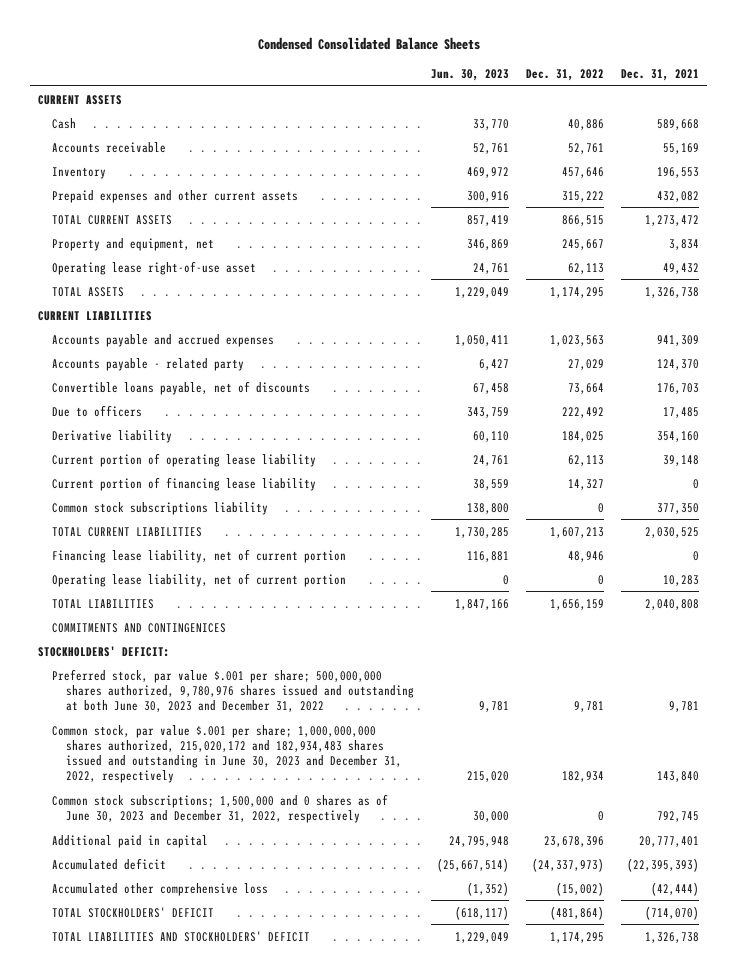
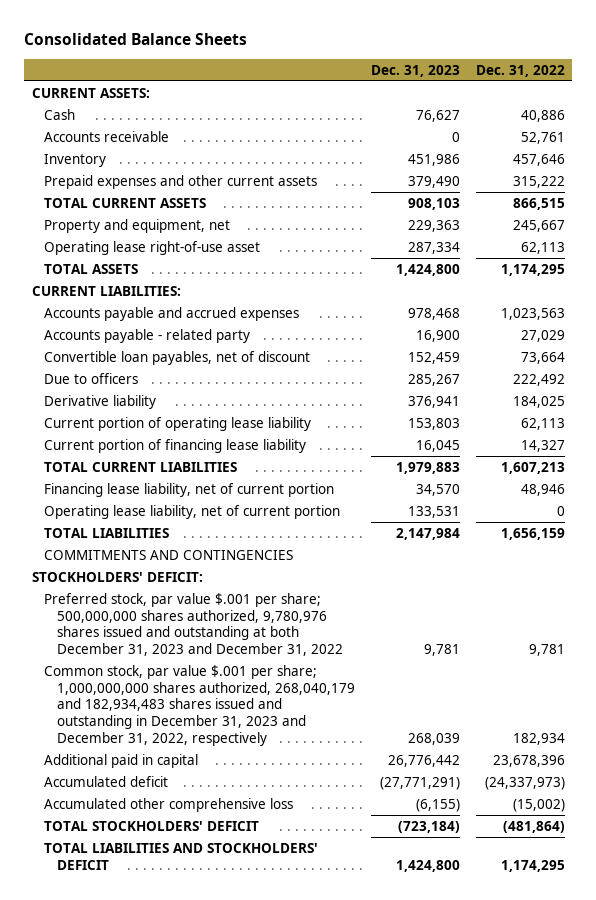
[257,37,480,51] Condensed Consolidated Balance Sheets -> [23,32,247,45] Consolidated Balance Sheets
[430,68,509,81] Jun. 30, 2023 -> none
[620,68,699,81] Dec. 31, 2021 -> none
none -> [370,64,460,77] Dec. 31, 2023
[38,94,123,105] CURRENT ASSETS -> [31,87,150,98] CURRENT ASSETS:
[38,310,153,321] CURRENT LIABILITIES -> [31,285,181,296] CURRENT LIABILITIES:
[52,380,311,395] Convertible loans payable, net of discounts -> [44,350,311,365] Convertible loan payables, net of discount
[52,501,269,515] Common stock subscriptions liability -> none
[52,622,227,633] COMMITMENTS AND CONTINGENICES -> [44,549,294,560] COMMITMENTS AND CONTINGENCIES
[52,793,389,823] Common stock subscriptions; 1,500,000 and 0 shares as of June 30, 2023 and December 31, 2022, respectively -> none
[52,668,414,713] Preferred stock, par value $.001 per share; 500,000,000 shares authorized, 9,780,976 shares issued and outstanding at both June 30, 2023 and December 31, 2022 -> [44,592,344,657] Preferred stock, par value $.001 per share; 500,000,000 shares authorized, 9,780,976 shares issued and outstanding at both December 31, 2023 and December 31, 2022
[52,724,402,784] Common stock, par value $.001 per share; 1,000,000,000 shares authorized, 215,020,172 and 182,934,483 shares issued and outstanding in June 30, 2023 and December 31, 2022, respectively -> [44,664,356,746] Common stock, par value $.001 per share; 1,000,000,000 shares authorized, 268,040,179 and 182,934,483 shares issued and outstanding in December 31, 2023 and December 31, 2022, respectively

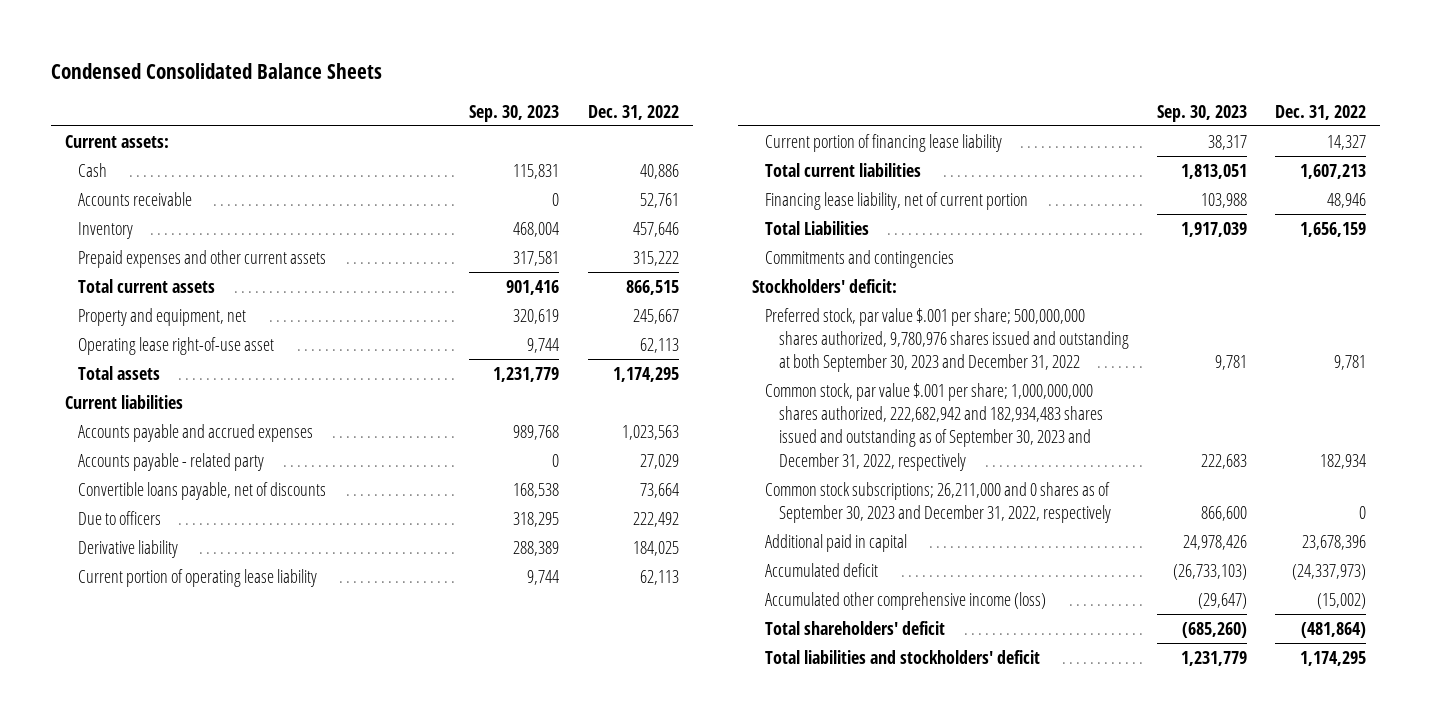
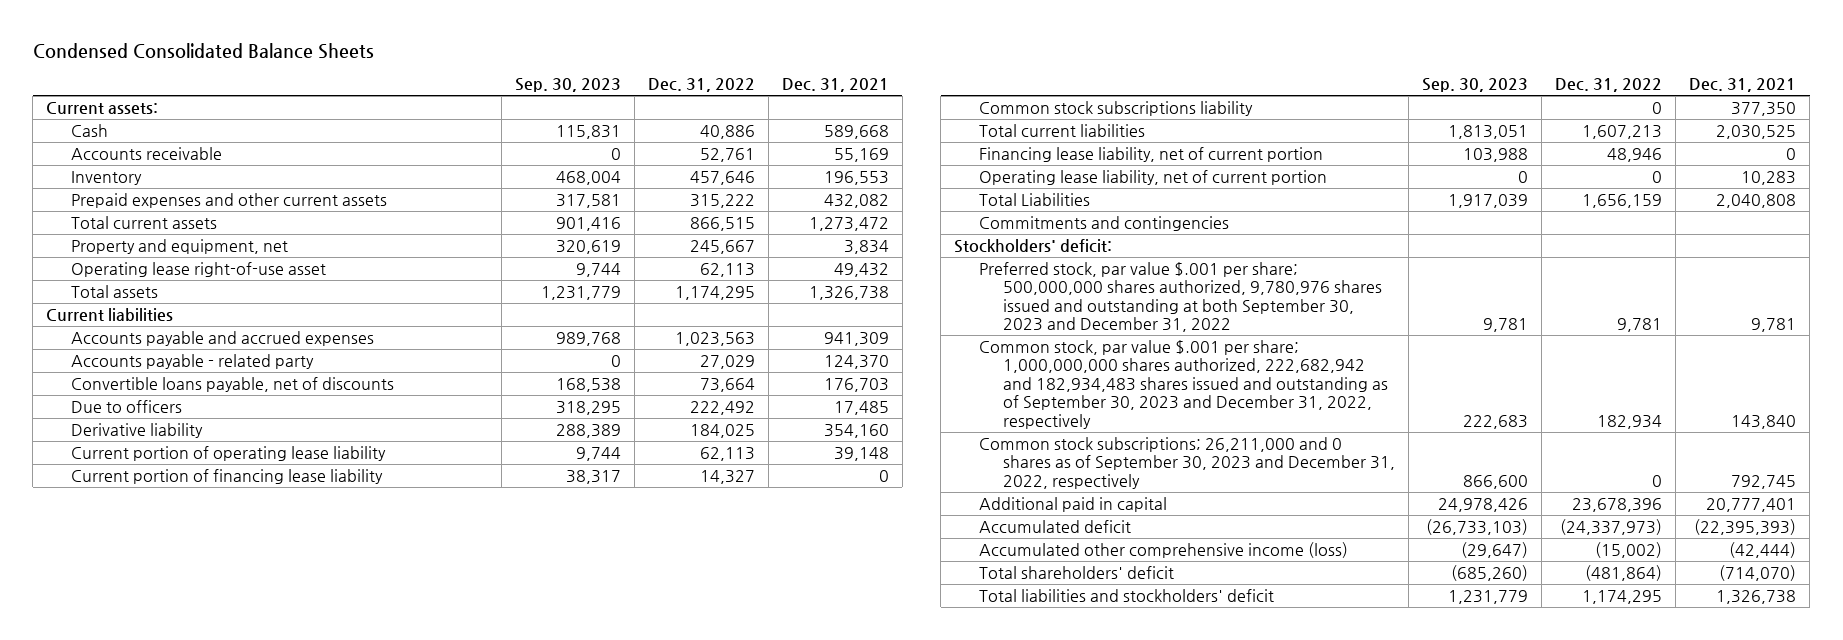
none -> [781,78,889,93] Dec. 31, 2021
none -> [978,100,1253,116] Common stock subscriptions liability
none -> [978,169,1327,185] Operating lease liability, net of current portion

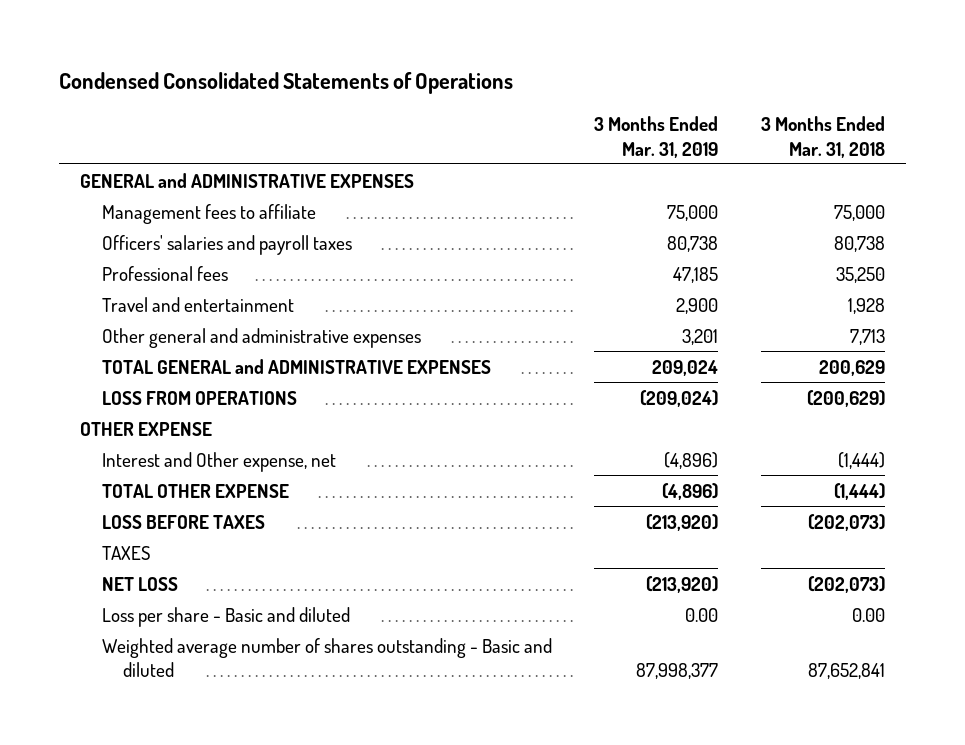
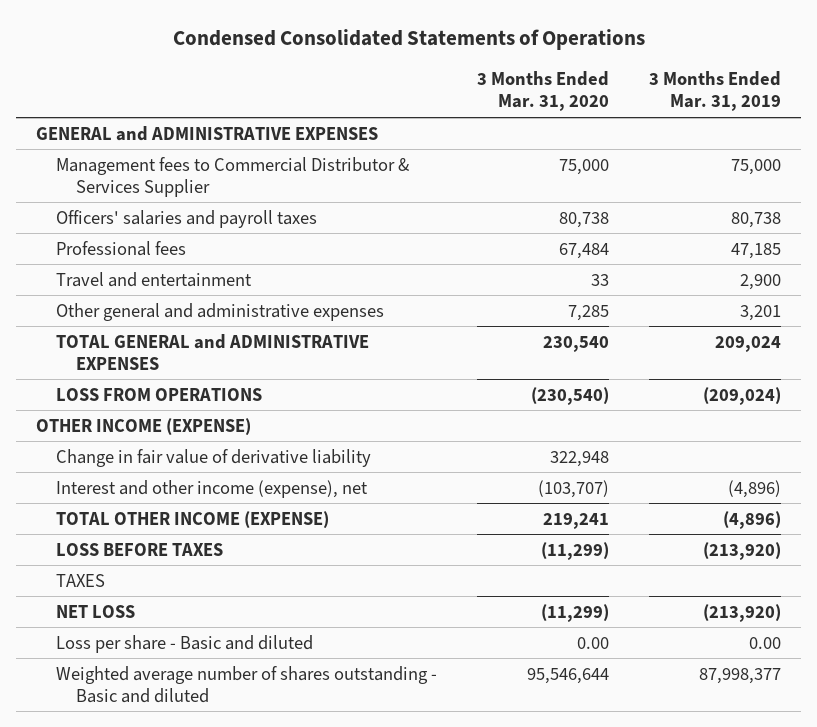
[760,115,885,158] 3 Months Ended Mar. 31, 2018 -> none
none -> [477,71,610,112] 3 Months Ended Mar. 31, 2020
[101,203,316,224] Management fees to affiliate -> [56,156,410,197] Management fees to Commercial Distributor & Services Supplier
[80,421,213,436] OTHER EXPENSE -> [36,417,252,435] OTHER INCOME (EXPENSE)
none -> [56,448,372,467] Change in fair value of derivative liability
[101,451,336,472] Interest and Other expense, net -> [56,479,369,498] Interest and other income (expense), net
[101,483,289,498] TOTAL OTHER EXPENSE -> [56,510,330,528] TOTAL OTHER INCOME (EXPENSE)

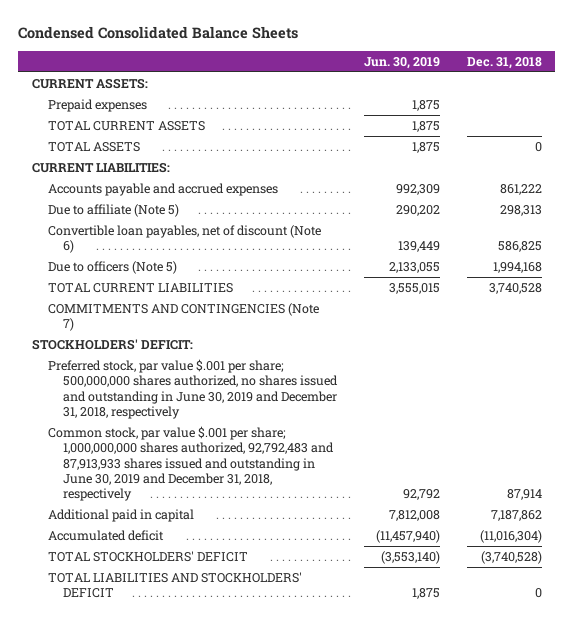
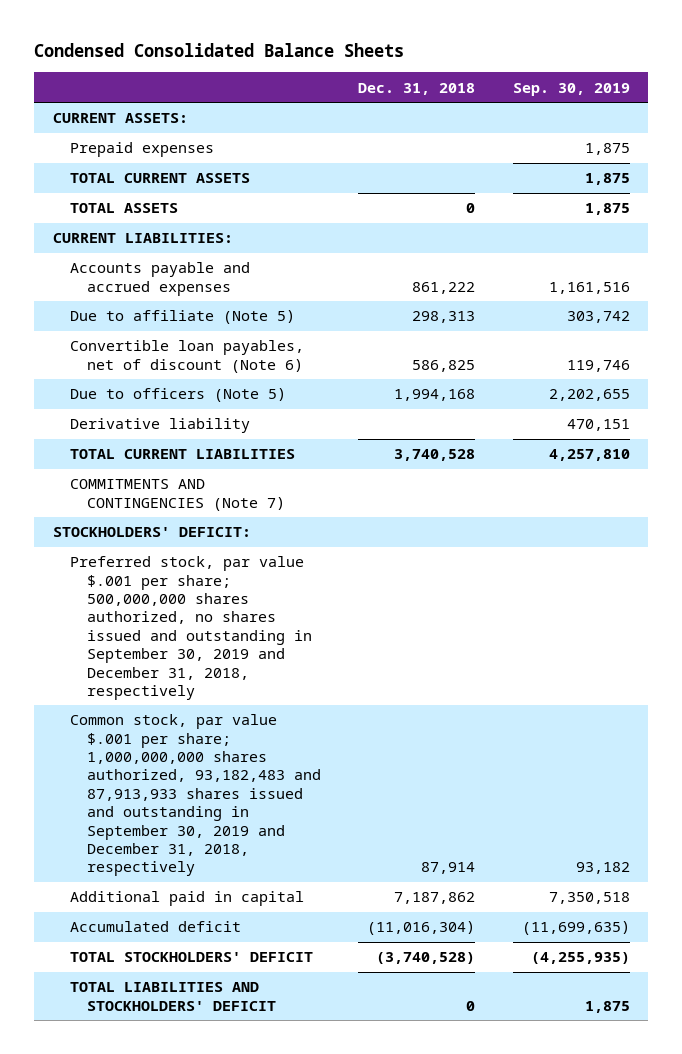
[364,56,441,69] Jun. 30, 2019 -> none
none -> [512,82,630,96] Sep. 30, 2019
none -> [69,418,250,434] Derivative liability
[47,359,339,419] Preferred stock, par value $.001 per share; 500,000,000 shares authorized, no shares issued and outstanding in June 30, 2019 and December 31, 2018, respectively -> [69,556,313,701] Preferred stock, par value $.001 per share; 500,000,000 shares authorized, no shares issued and outstanding in September 30, 2019 and December 31, 2018, respectively
[47,426,335,502] Common stock, par value $.001 per share; 1,000,000,000 shares authorized, 92,792,483 and 87,913,933 shares issued and outstanding in June 30, 2019 and December 31, 2018, respectively -> [69,714,322,877] Common stock, par value $.001 per share; 1,000,000,000 shares authorized, 93,182,483 and 87,913,933 shares issued and outstanding in September 30, 2019 and December 31, 2018, respectively

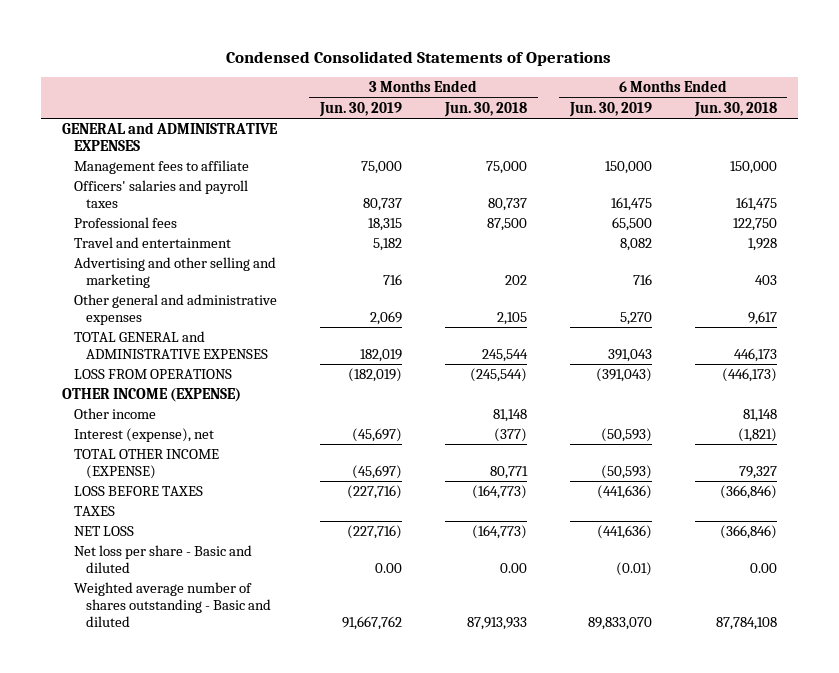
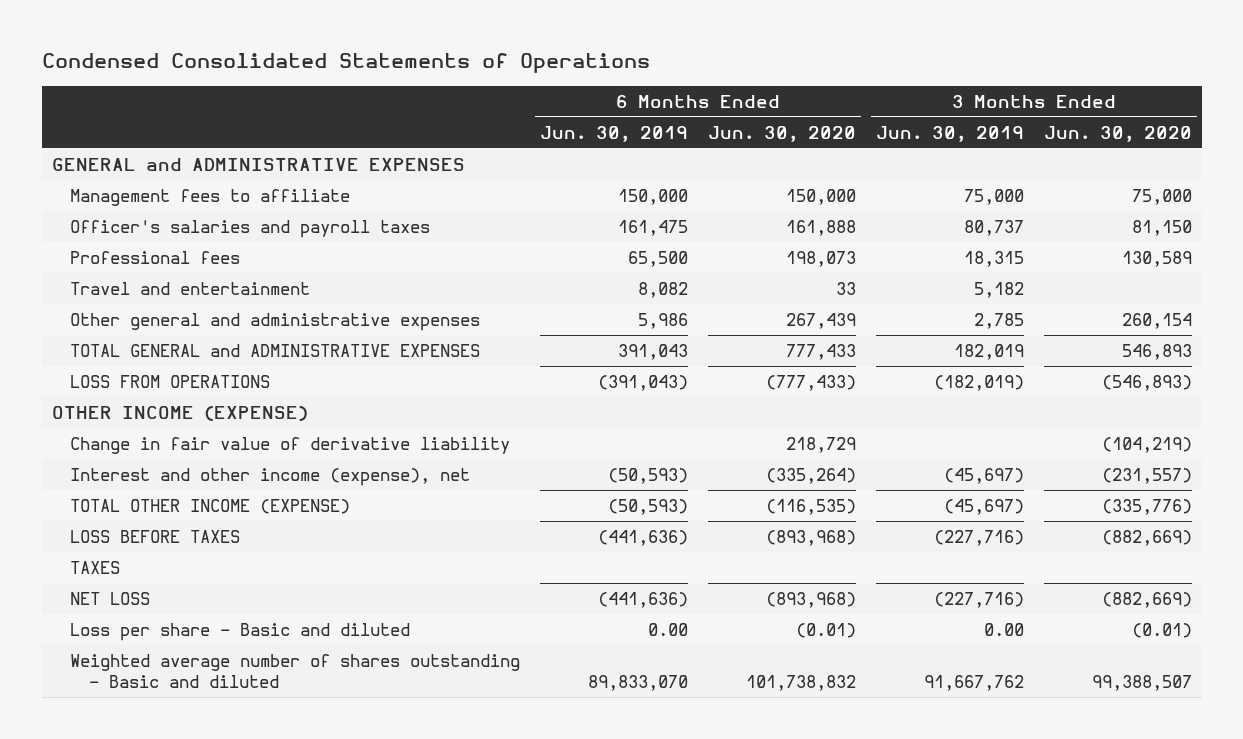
[443,101,527,117] Jun. 30, 2018 -> none
[693,101,777,117] Jun. 30, 2018 -> none
none -> [707,125,856,142] Jun. 30, 2020
none -> [1043,125,1192,142] Jun. 30, 2020
[73,180,248,208] Officers' salaries and payroll taxes -> [70,220,431,239] Officer's salaries and payroll taxes
[73,257,276,288] Advertising and other selling and marketing -> none
[369,310,402,325] 2,069 -> [973,313,1024,330] 2,785
[619,311,652,325] 5,270 -> [638,313,689,330] 5,986
[73,408,156,420] Other income -> none
none -> [70,437,511,455] Change in fair value of derivative liability
[73,428,214,443] Interest (expense), net -> [70,468,471,487] Interest and other income (expense), net
[73,545,252,573] Net loss per share - Basic and diluted -> [70,623,411,642] Loss per share - Basic and diluted
[615,561,652,576] (0.01) -> [648,623,689,637] 0.00

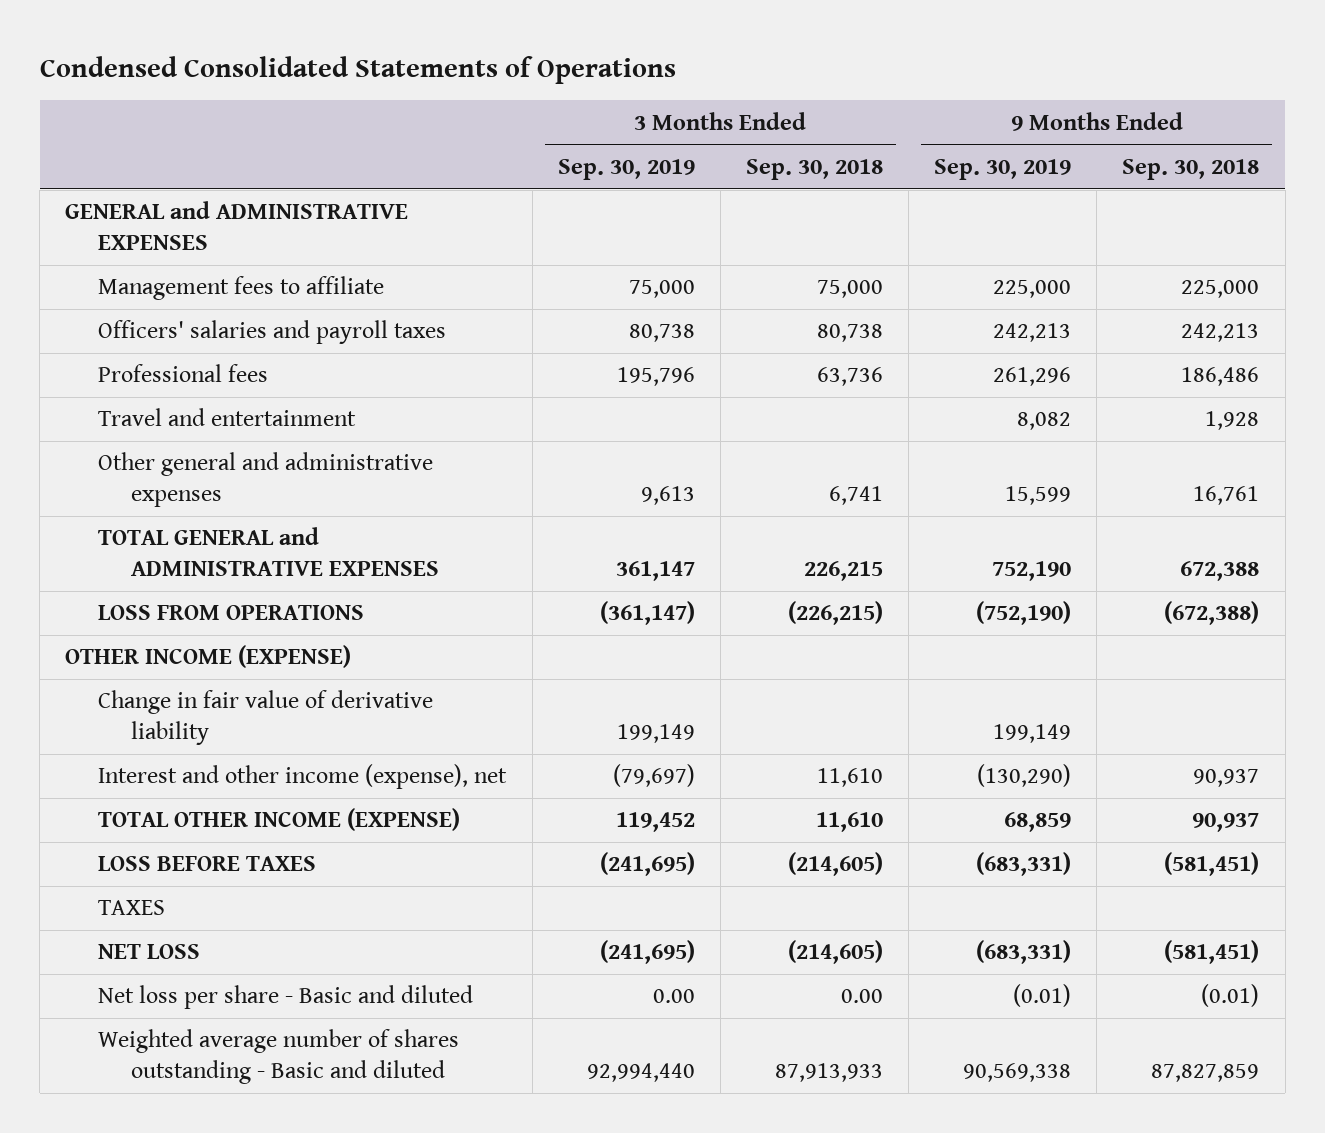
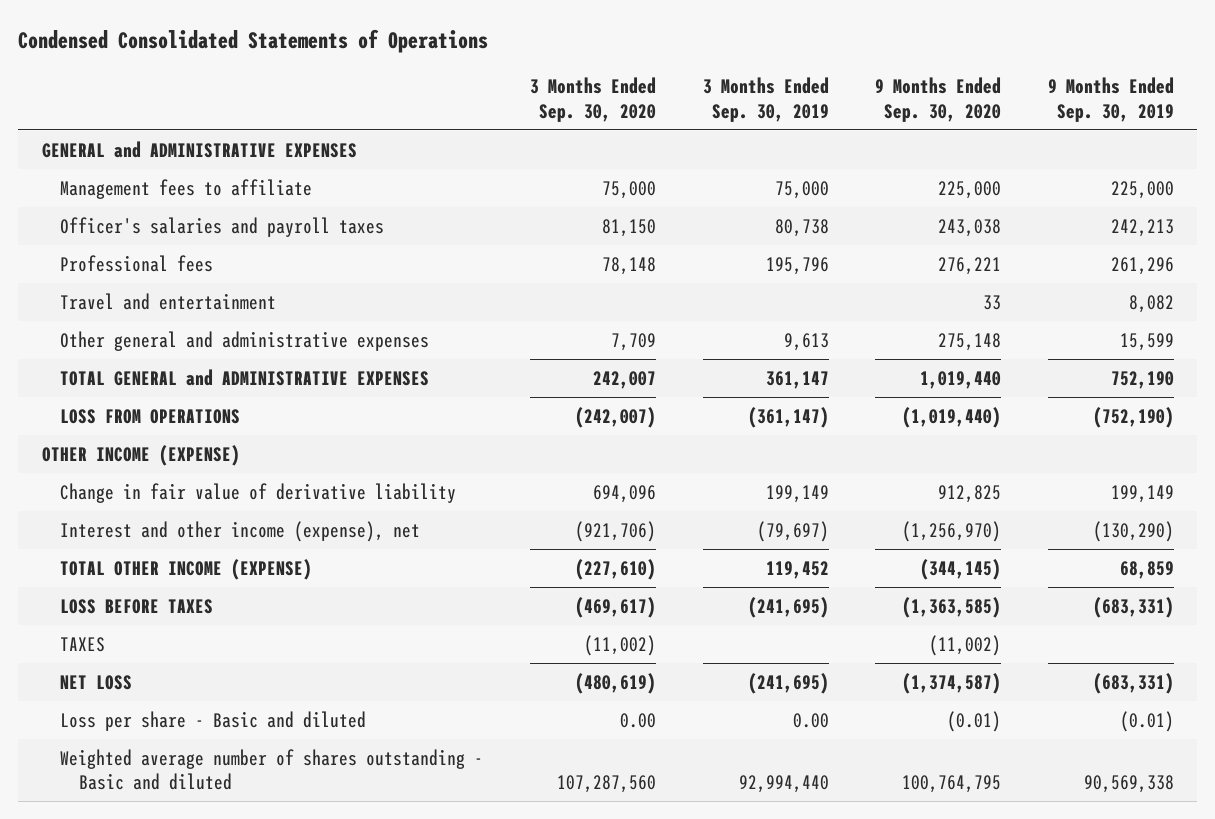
[745,159,883,181] Sep. 30, 2018 -> none
[1122,159,1260,181] Sep. 30, 2018 -> none
none -> [530,77,657,122] 3 Months Ended Sep. 30, 2020
none -> [875,77,1002,122] 9 Months Ended Sep. 30, 2020
[98,320,447,345] Officers' salaries and payroll taxes -> [60,216,385,237] Officer's salaries and payroll taxes
[98,985,474,1010] Net loss per share - Basic and diluted -> [60,710,367,731] Loss per share - Basic and diluted

